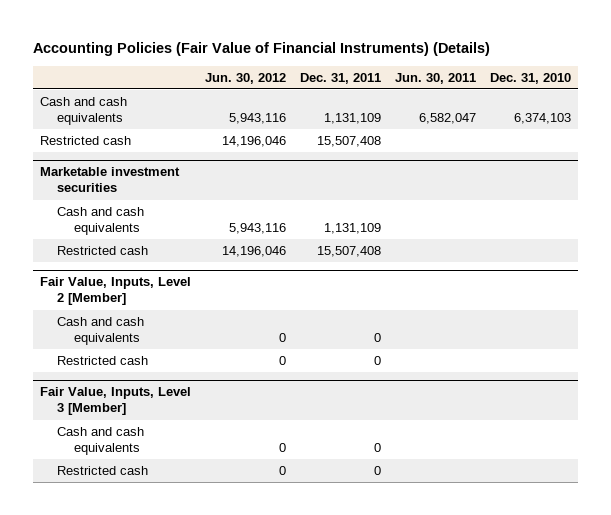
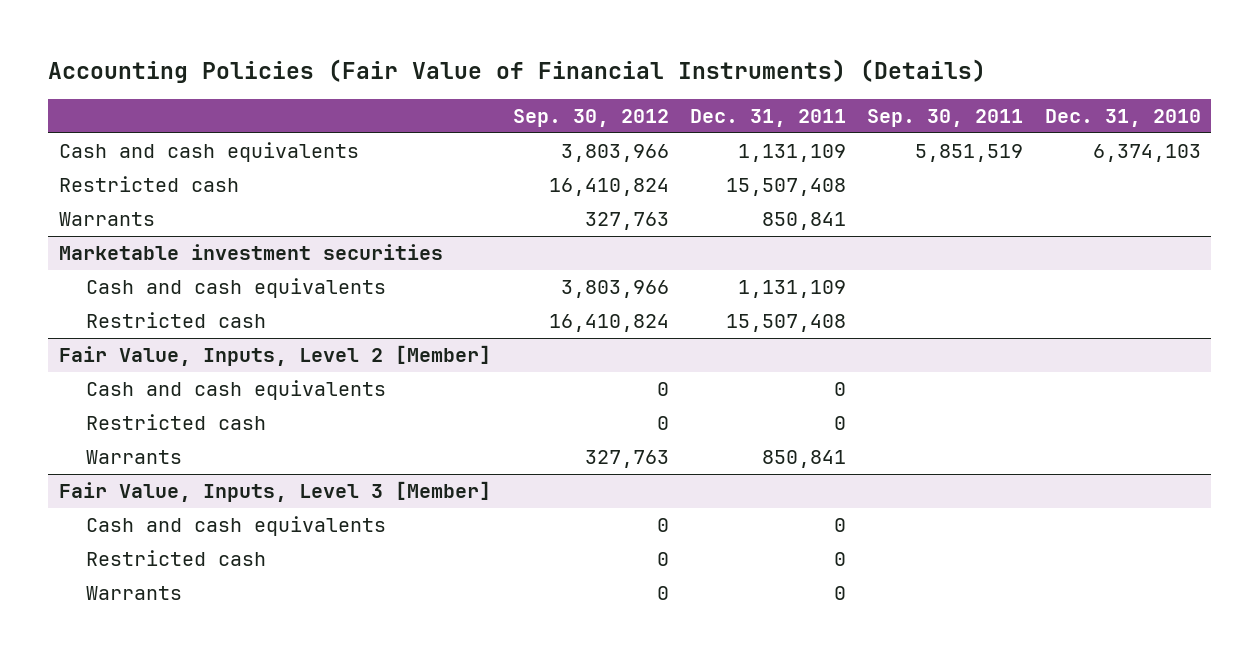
[204,72,286,84] Jun. 30, 2012 -> none
[394,72,476,84] Jun. 30, 2011 -> none
none -> [512,109,669,128] Sep. 30, 2012
none -> [867,109,1024,128] Sep. 30, 2011
none -> [59,212,156,227] Warrants
none -> [86,450,183,465] Warrants
none -> [86,586,183,601] Warrants

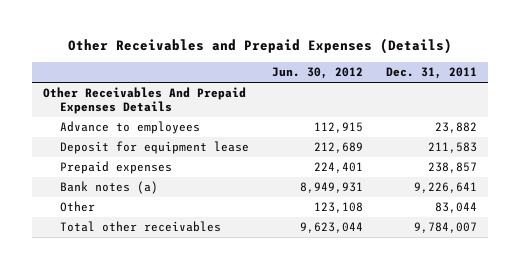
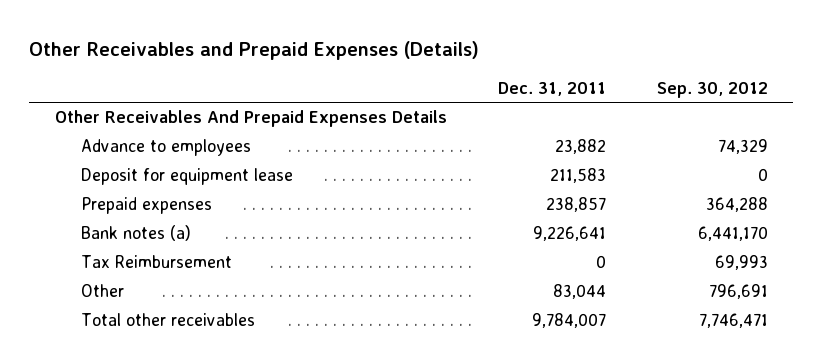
[271,67,363,80] Jun. 30, 2012 -> none
none -> [656,81,768,98] Sep. 30, 2012
none -> [80,255,232,269] Tax Reimbursement

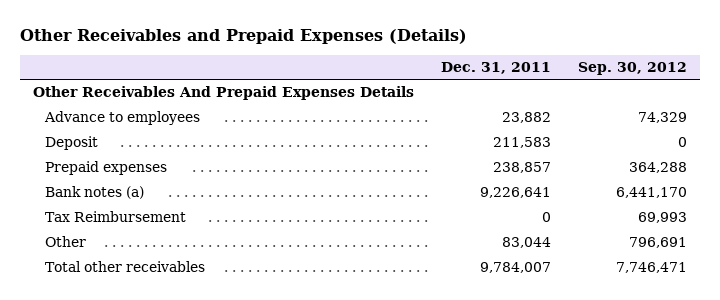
[80,168,293,186] Deposit for equipment lease -> [44,136,98,151] Deposit

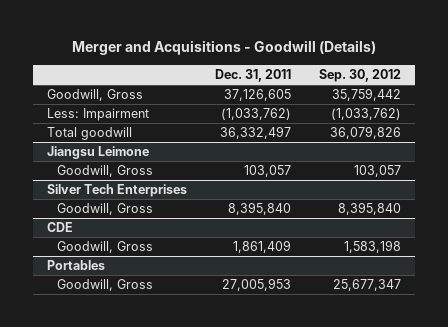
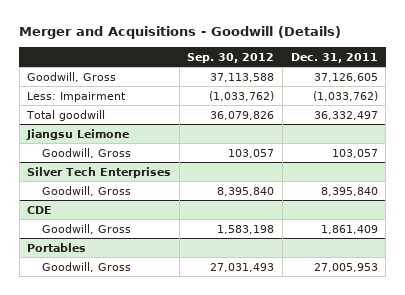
[331,88,401,102] 35,759,442 -> [210,72,275,82] 37,113,588
[332,279,401,292] 25,677,347 -> [210,262,275,272] 27,031,493

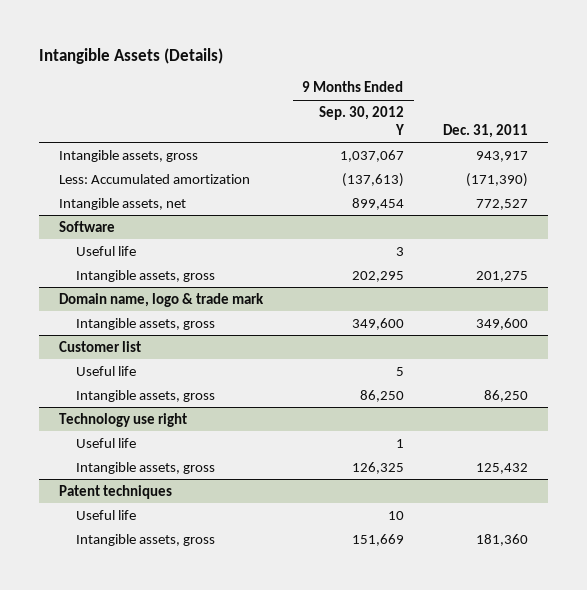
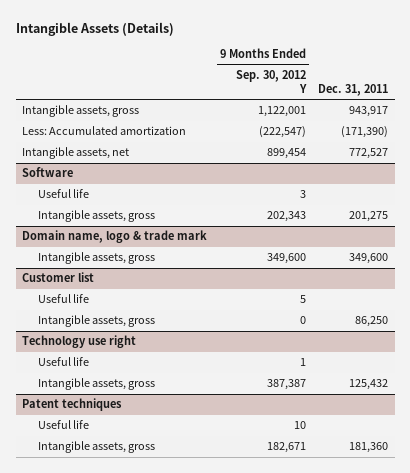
[339,149,404,162] 1,037,067 -> [257,106,306,118] 1,122,001
[341,172,404,187] (137,613) -> [258,126,306,139] (222,547)
[351,270,404,282] 202,295 -> [266,211,306,223] 202,343
[359,389,404,402] 86,250 -> [299,316,306,325] 0
[351,461,404,474] 126,325 -> [266,379,306,391] 387,387
[351,533,404,546] 151,669 -> [266,442,306,454] 182,671

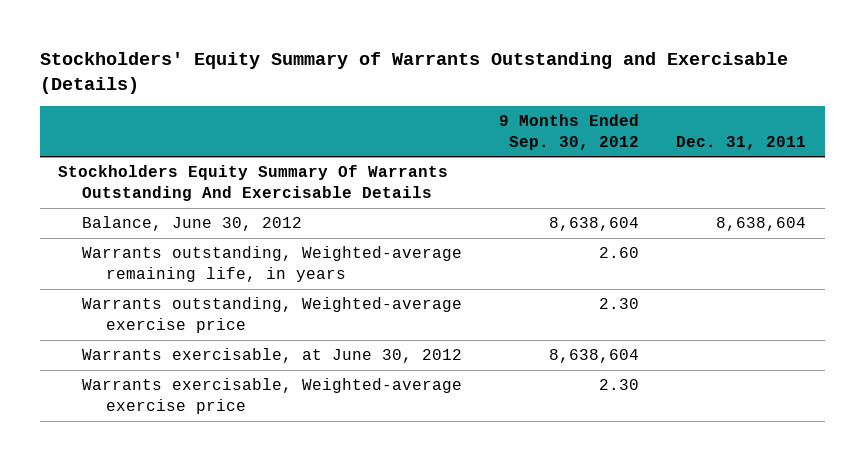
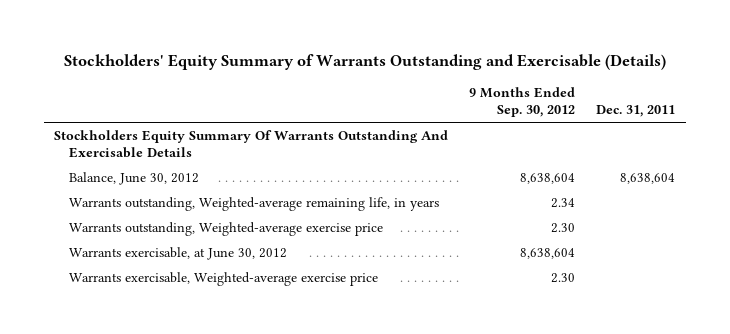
[599,247,640,259] 2.60 -> [551,198,576,209] 2.34

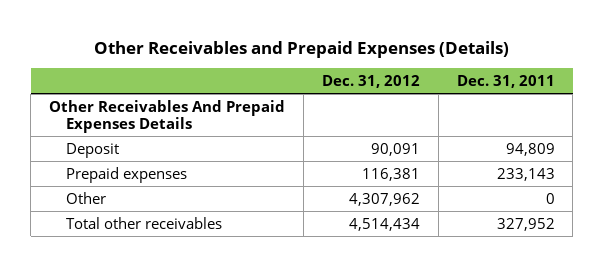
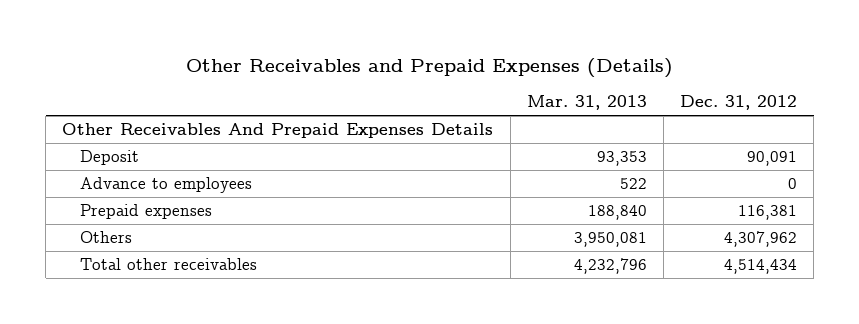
[456,74,555,88] Dec. 31, 2011 -> none
none -> [526,95,647,111] Mar. 31, 2013
none -> [79,177,252,194] Advance to employees
[66,191,107,204] Other -> [79,231,132,244] Others

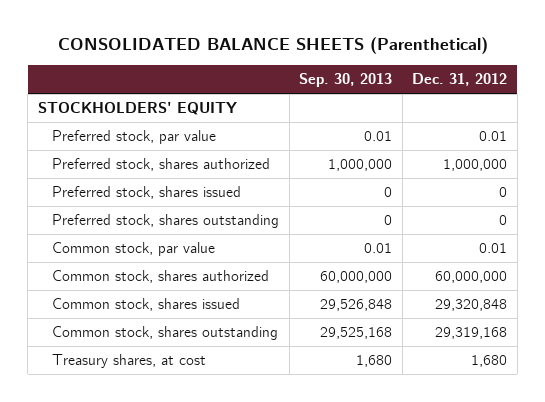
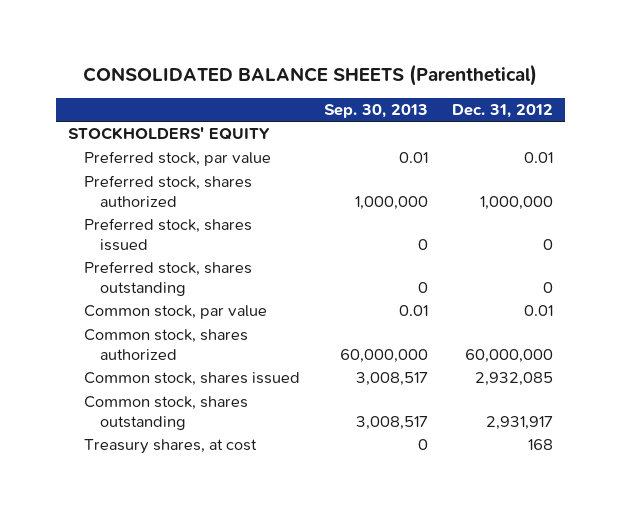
[320,299,393,312] 29,526,848 -> [355,372,428,387] 3,008,517
[435,299,508,312] 29,320,848 -> [474,372,553,387] 2,932,085
[320,327,393,340] 29,525,168 -> [355,415,428,430] 3,008,517
[435,327,508,340] 29,319,168 -> [485,415,553,430] 2,931,917
[356,355,393,368] 1,680 -> [417,439,428,451] 0
[471,355,508,368] 1,680 -> [527,439,553,451] 168

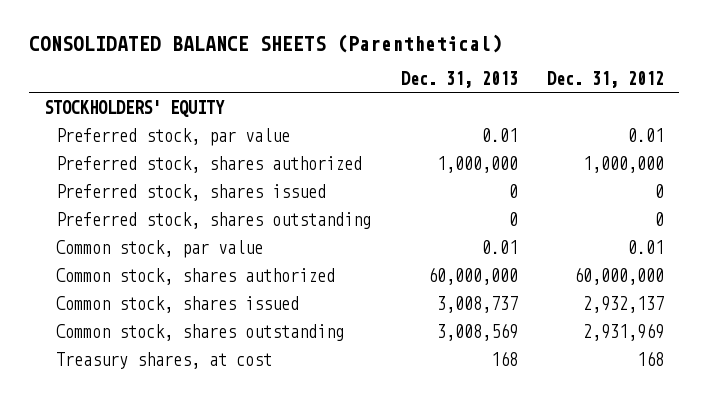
[323,104,428,119] Sep. 30, 2013 -> none
none -> [400,71,518,89] Dec. 31, 2013
[474,372,553,387] 2,932,085 -> [583,296,665,314] 2,932,137
[485,415,553,430] 2,931,917 -> [583,323,665,342] 2,931,969

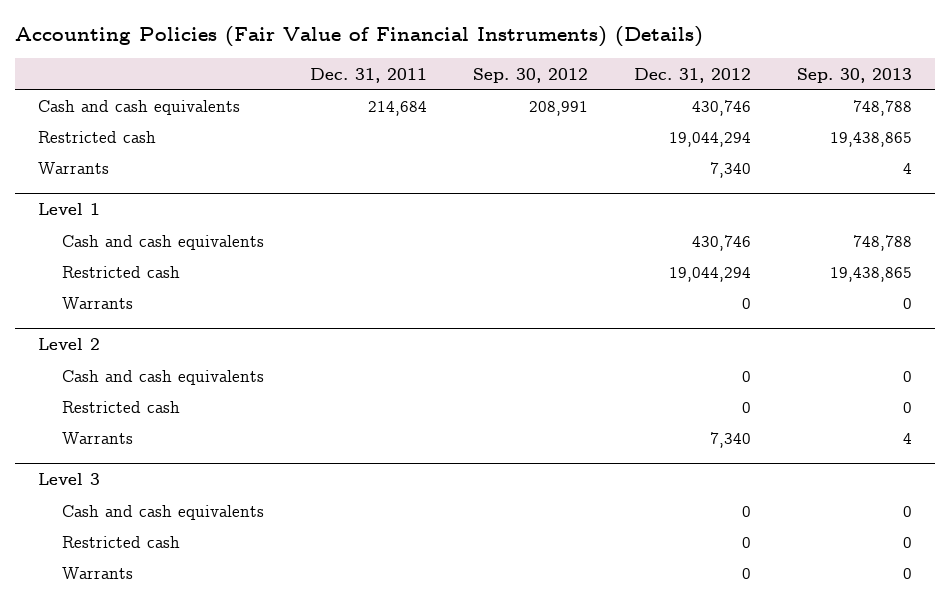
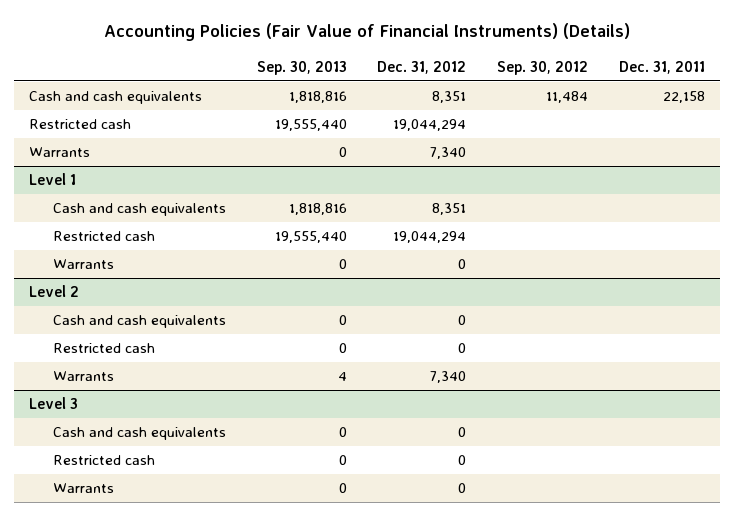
[368,100,428,116] 214,684 -> [662,91,705,104] 22,158
[529,100,589,116] 208,991 -> [546,91,589,104] 11,484
[692,99,752,116] 430,746 -> [432,91,467,104] 8,351
[853,99,913,116] 748,788 -> [288,91,347,104] 1,818,816
[830,131,913,147] 19,438,865 -> [274,119,347,132] 19,555,440
[903,162,913,174] 4 -> [338,147,347,158] 0
[692,234,752,251] 430,746 -> [432,203,467,216] 8,351
[853,234,913,251] 748,788 -> [288,203,347,216] 1,818,816
[830,266,913,282] 19,438,865 -> [274,231,347,244] 19,555,440

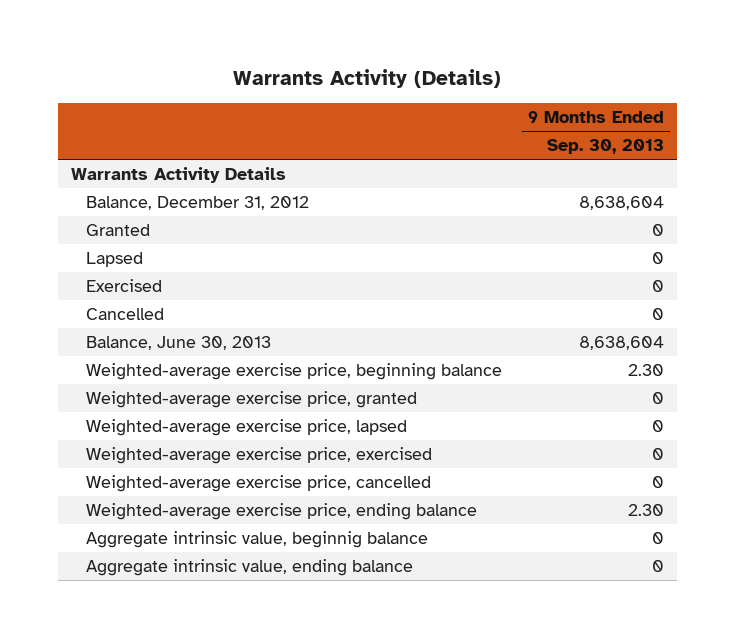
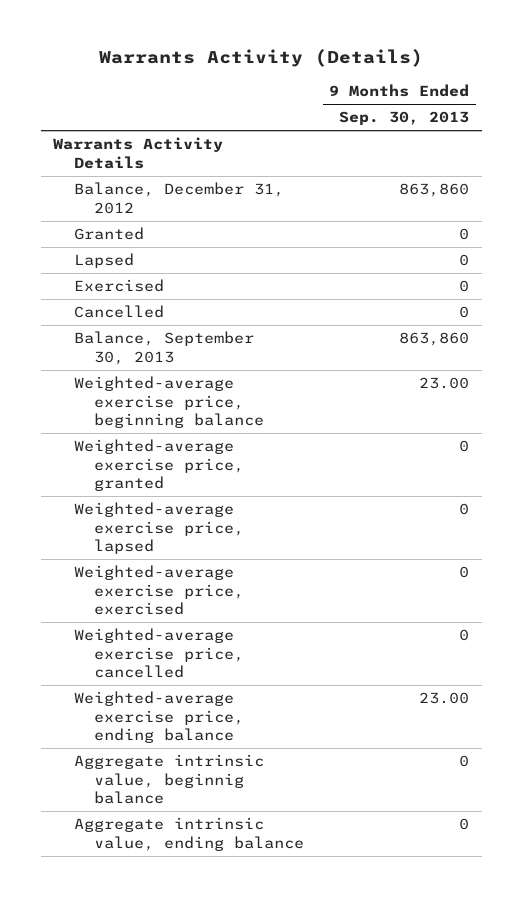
[578,195,664,210] 8,638,604 -> [399,183,470,198] 863,860
[86,335,272,350] Balance, June 30, 2013 -> [73,331,254,365] Balance, September 30, 2013
[578,335,664,350] 8,638,604 -> [399,332,470,347] 863,860
[627,363,664,376] 2.30 -> [419,377,470,390] 23.00
[627,503,664,516] 2.30 -> [419,692,470,705] 23.00

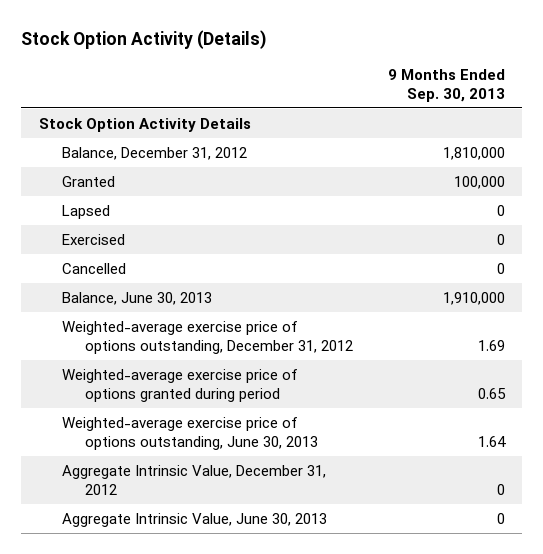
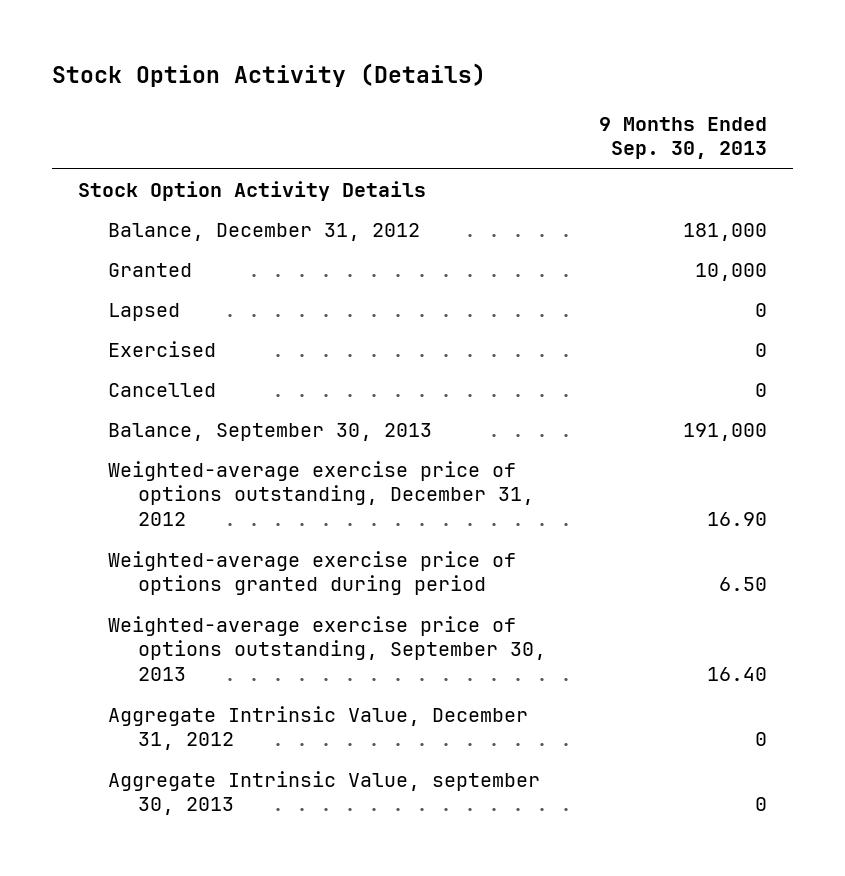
[442,146,505,160] 1,810,000 -> [682,222,767,241] 181,000
[453,175,505,189] 100,000 -> [694,262,767,281] 10,000
[61,291,212,305] Balance, June 30, 2013 -> [108,422,433,441] Balance, September 30, 2013
[442,291,505,305] 1,910,000 -> [682,422,767,441] 191,000
[477,339,505,351] 1.69 -> [706,511,767,526] 16.90
[477,387,506,399] 0.65 -> [718,577,767,592] 6.50
[61,416,319,450] Weighted-average exercise price of options outstanding, June 30, 2013 -> [108,615,546,681] Weighted-average exercise price of options outstanding, September 30, 2013
[477,435,506,447] 1.64 -> [706,666,767,681] 16.40
[61,512,327,527] Aggregate Intrinsic Value, June 30, 2013 -> [108,770,541,816] Aggregate Intrinsic Value, september 30, 2013

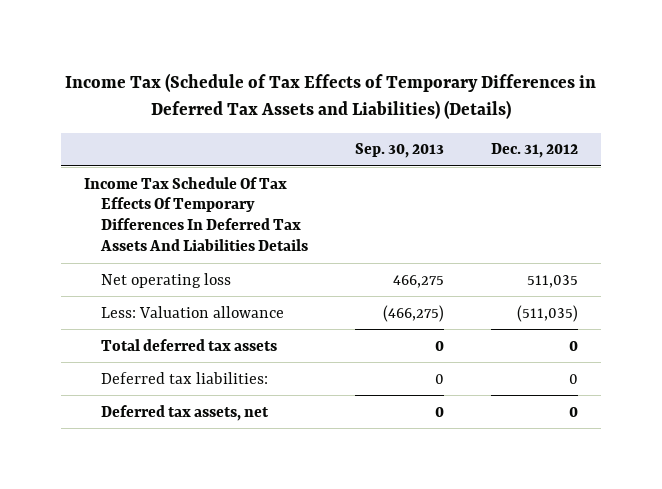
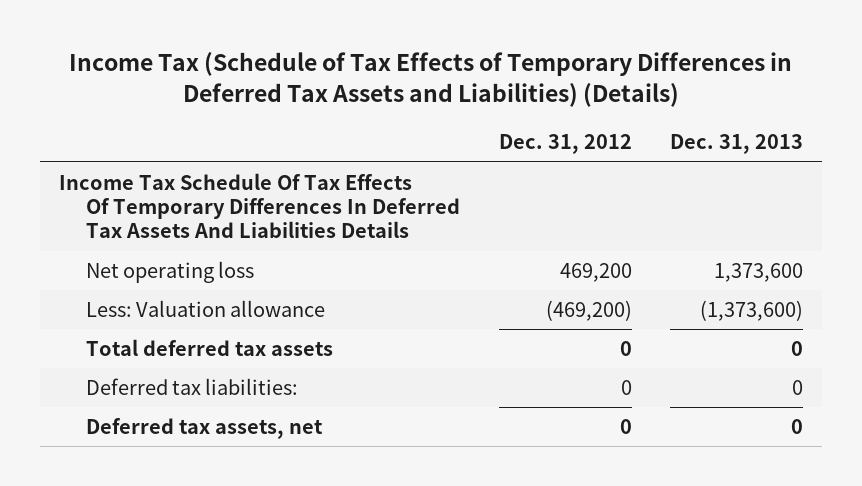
[355,143,445,159] Sep. 30, 2013 -> none
none -> [669,134,803,155] Dec. 31, 2013
[526,274,578,288] 511,035 -> [559,262,632,282] 469,200
[516,304,578,322] (511,035) -> [545,299,632,321] (469,200)

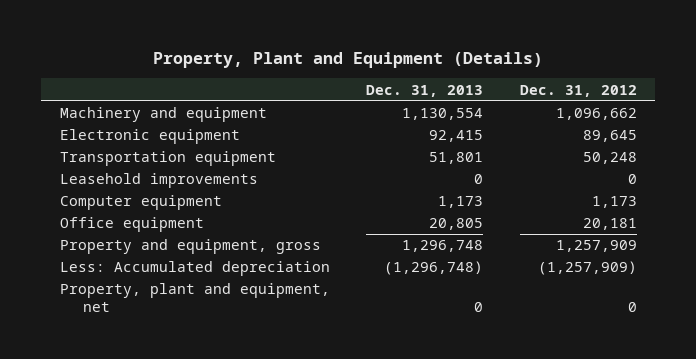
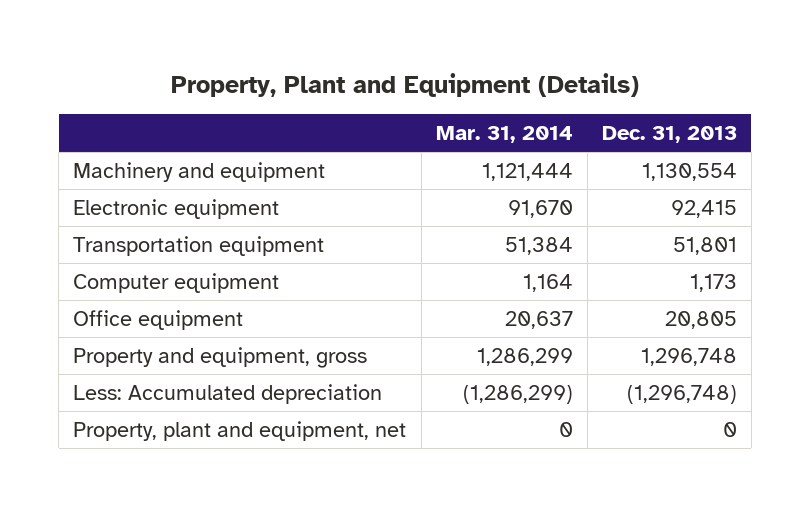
[519,84,637,97] Dec. 31, 2012 -> none
none -> [435,126,573,144] Mar. 31, 2014
[59,173,258,189] Leasehold improvements -> none

